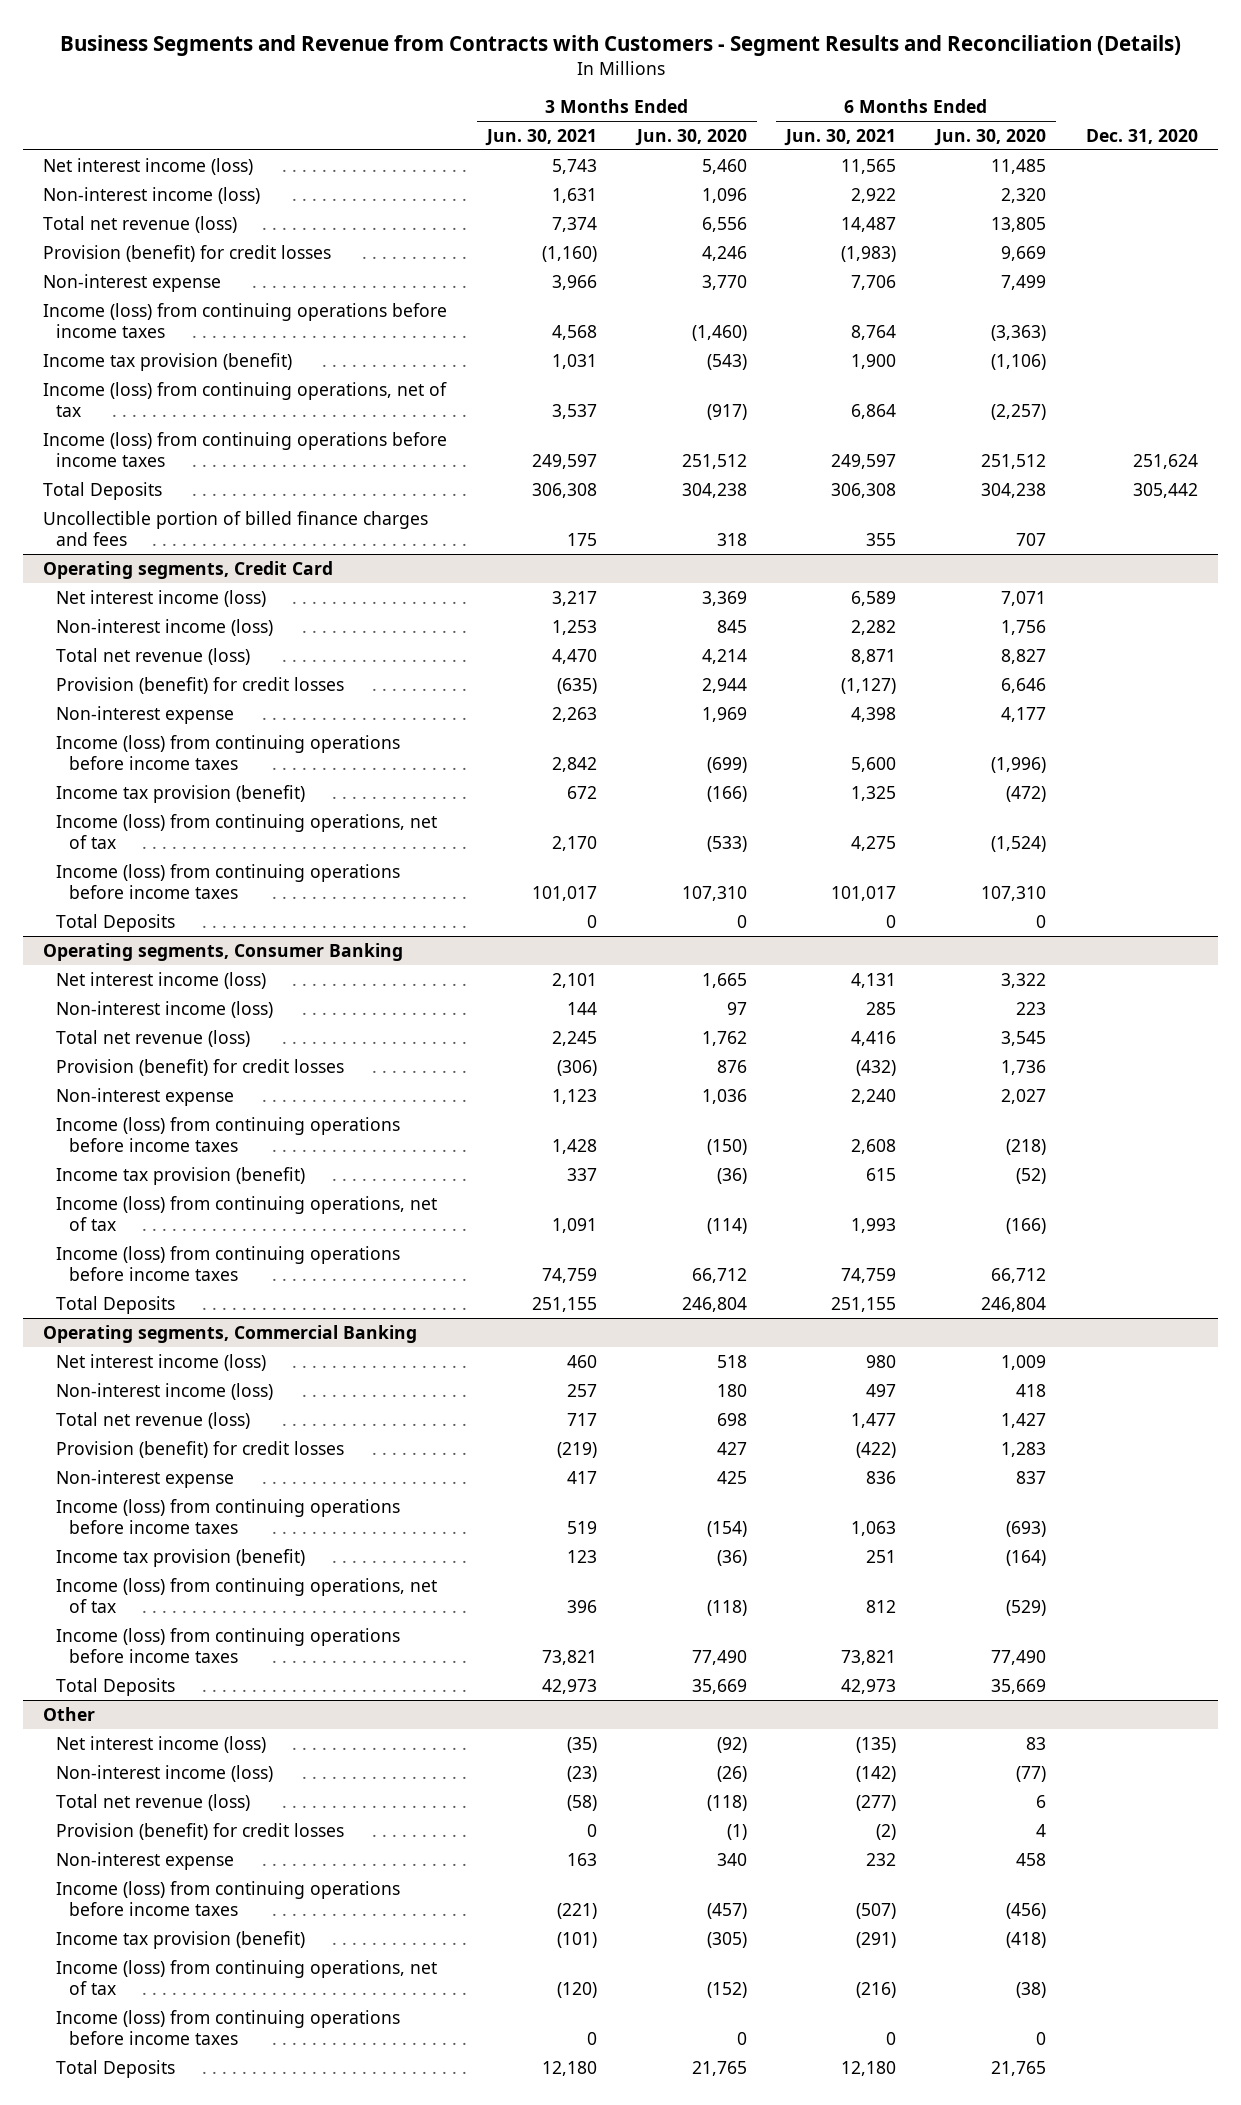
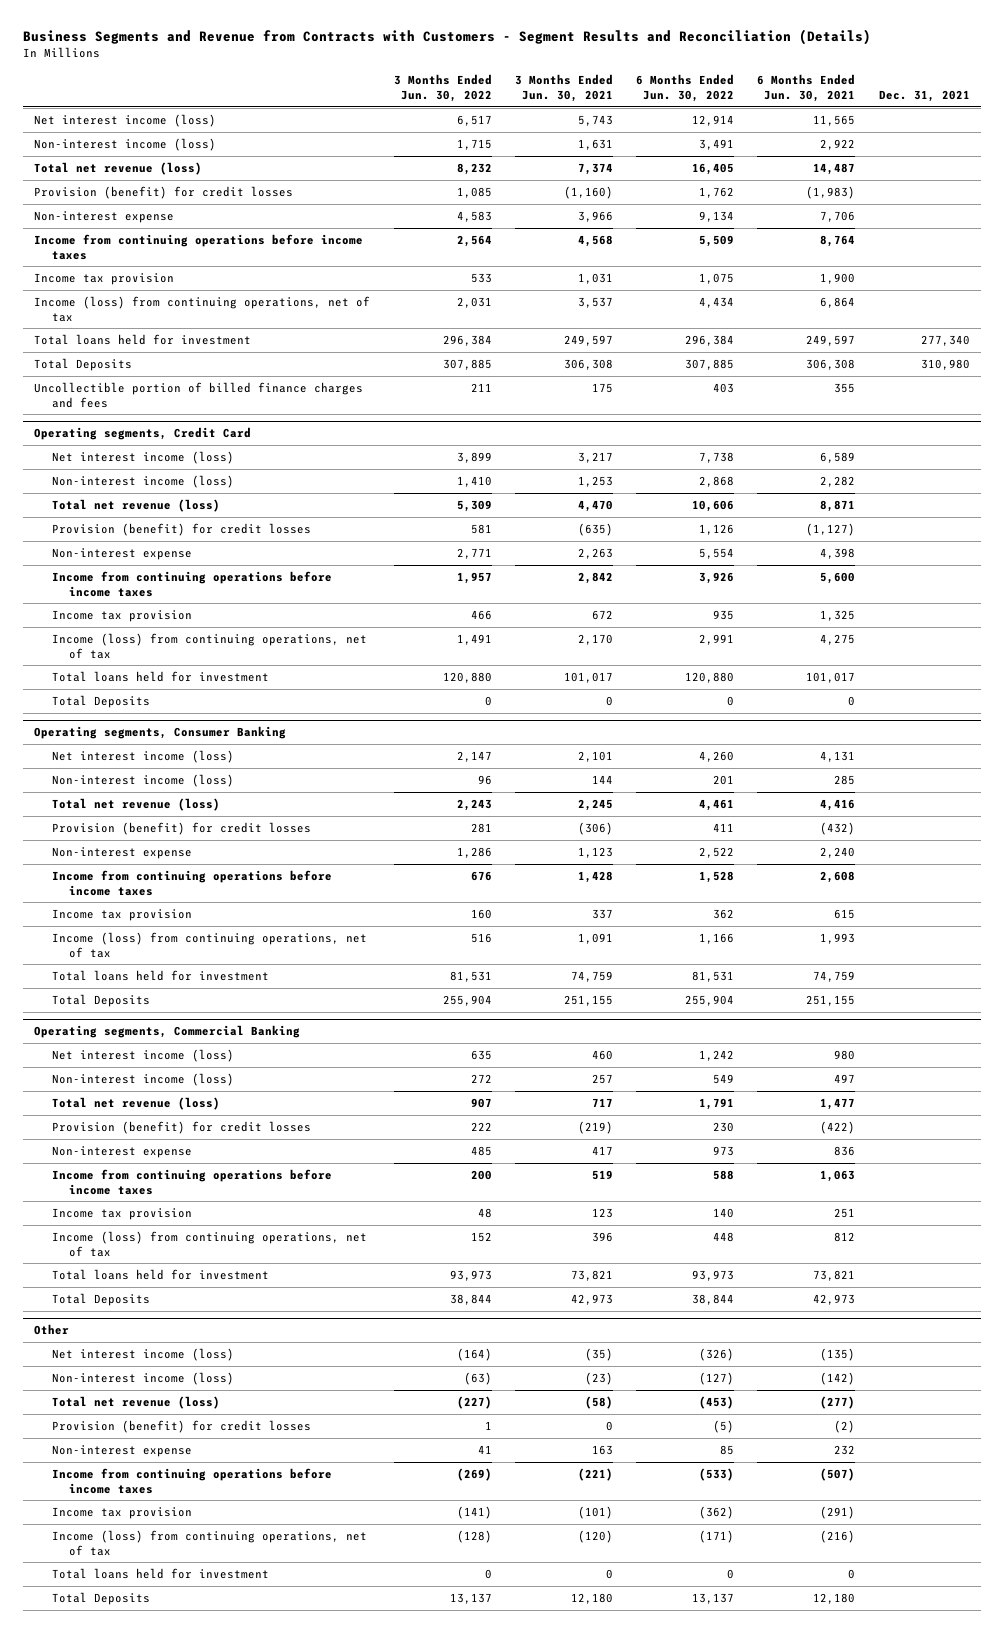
[634,128,747,146] Jun. 30, 2020 -> none
[934,128,1047,146] Jun. 30, 2020 -> none
[1085,128,1198,144] Dec. 31, 2020 -> none
none -> [393,74,492,102] 3 Months Ended Jun. 30, 2022
none -> [636,74,735,102] 6 Months Ended Jun. 30, 2022
none -> [878,89,970,102] Dec. 31, 2021
[43,302,448,338] Income (loss) from continuing operations before income taxes -> [34,233,364,260] Income from continuing operations before income taxes
[43,352,293,371] Income tax provision (benefit) -> [34,272,175,285] Income tax provision
[43,431,448,467] Income (loss) from continuing operations before income taxes -> [34,333,252,345] Total loans held for investment
[56,734,401,770] Income (loss) from continuing operations before income taxes -> [51,570,332,597] Income from continuing operations before income taxes
[56,784,306,803] Income tax provision (benefit) -> [51,609,192,622] Income tax provision
[56,863,401,899] Income (loss) from continuing operations before income taxes -> [51,670,269,682] Total loans held for investment
[56,1116,401,1152] Income (loss) from continuing operations before income taxes -> [51,869,332,896] Income from continuing operations before income taxes
[56,1166,306,1185] Income tax provision (benefit) -> [51,908,192,921] Income tax provision
[56,1245,401,1281] Income (loss) from continuing operations before income taxes -> [51,969,269,981] Total loans held for investment
[56,1498,401,1534] Income (loss) from continuing operations before income taxes -> [51,1168,332,1195] Income from continuing operations before income taxes
[56,1548,306,1567] Income tax provision (benefit) -> [51,1207,192,1220] Income tax provision
[56,1627,401,1663] Income (loss) from continuing operations before income taxes -> [51,1268,269,1280] Total loans held for investment
[56,1880,401,1916] Income (loss) from continuing operations before income taxes -> [51,1467,332,1494] Income from continuing operations before income taxes
[56,1930,306,1949] Income tax provision (benefit) -> [51,1506,192,1519] Income tax provision
[56,2009,401,2045] Income (loss) from continuing operations before income taxes -> [51,1567,269,1579] Total loans held for investment

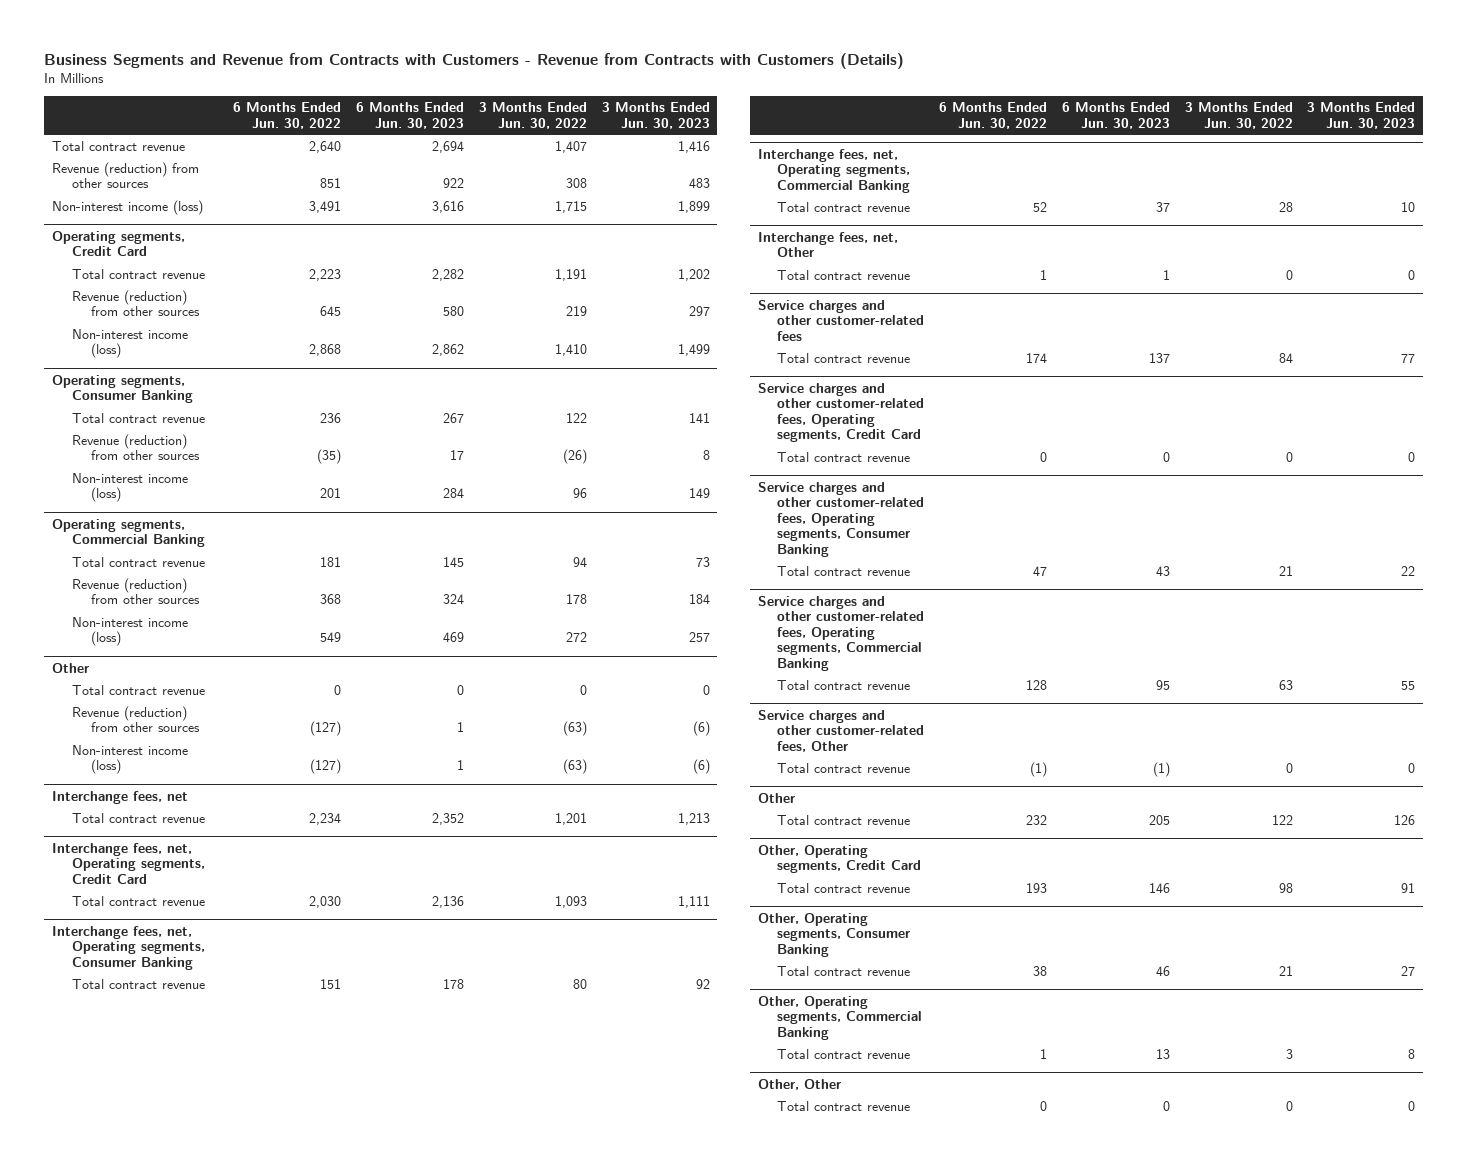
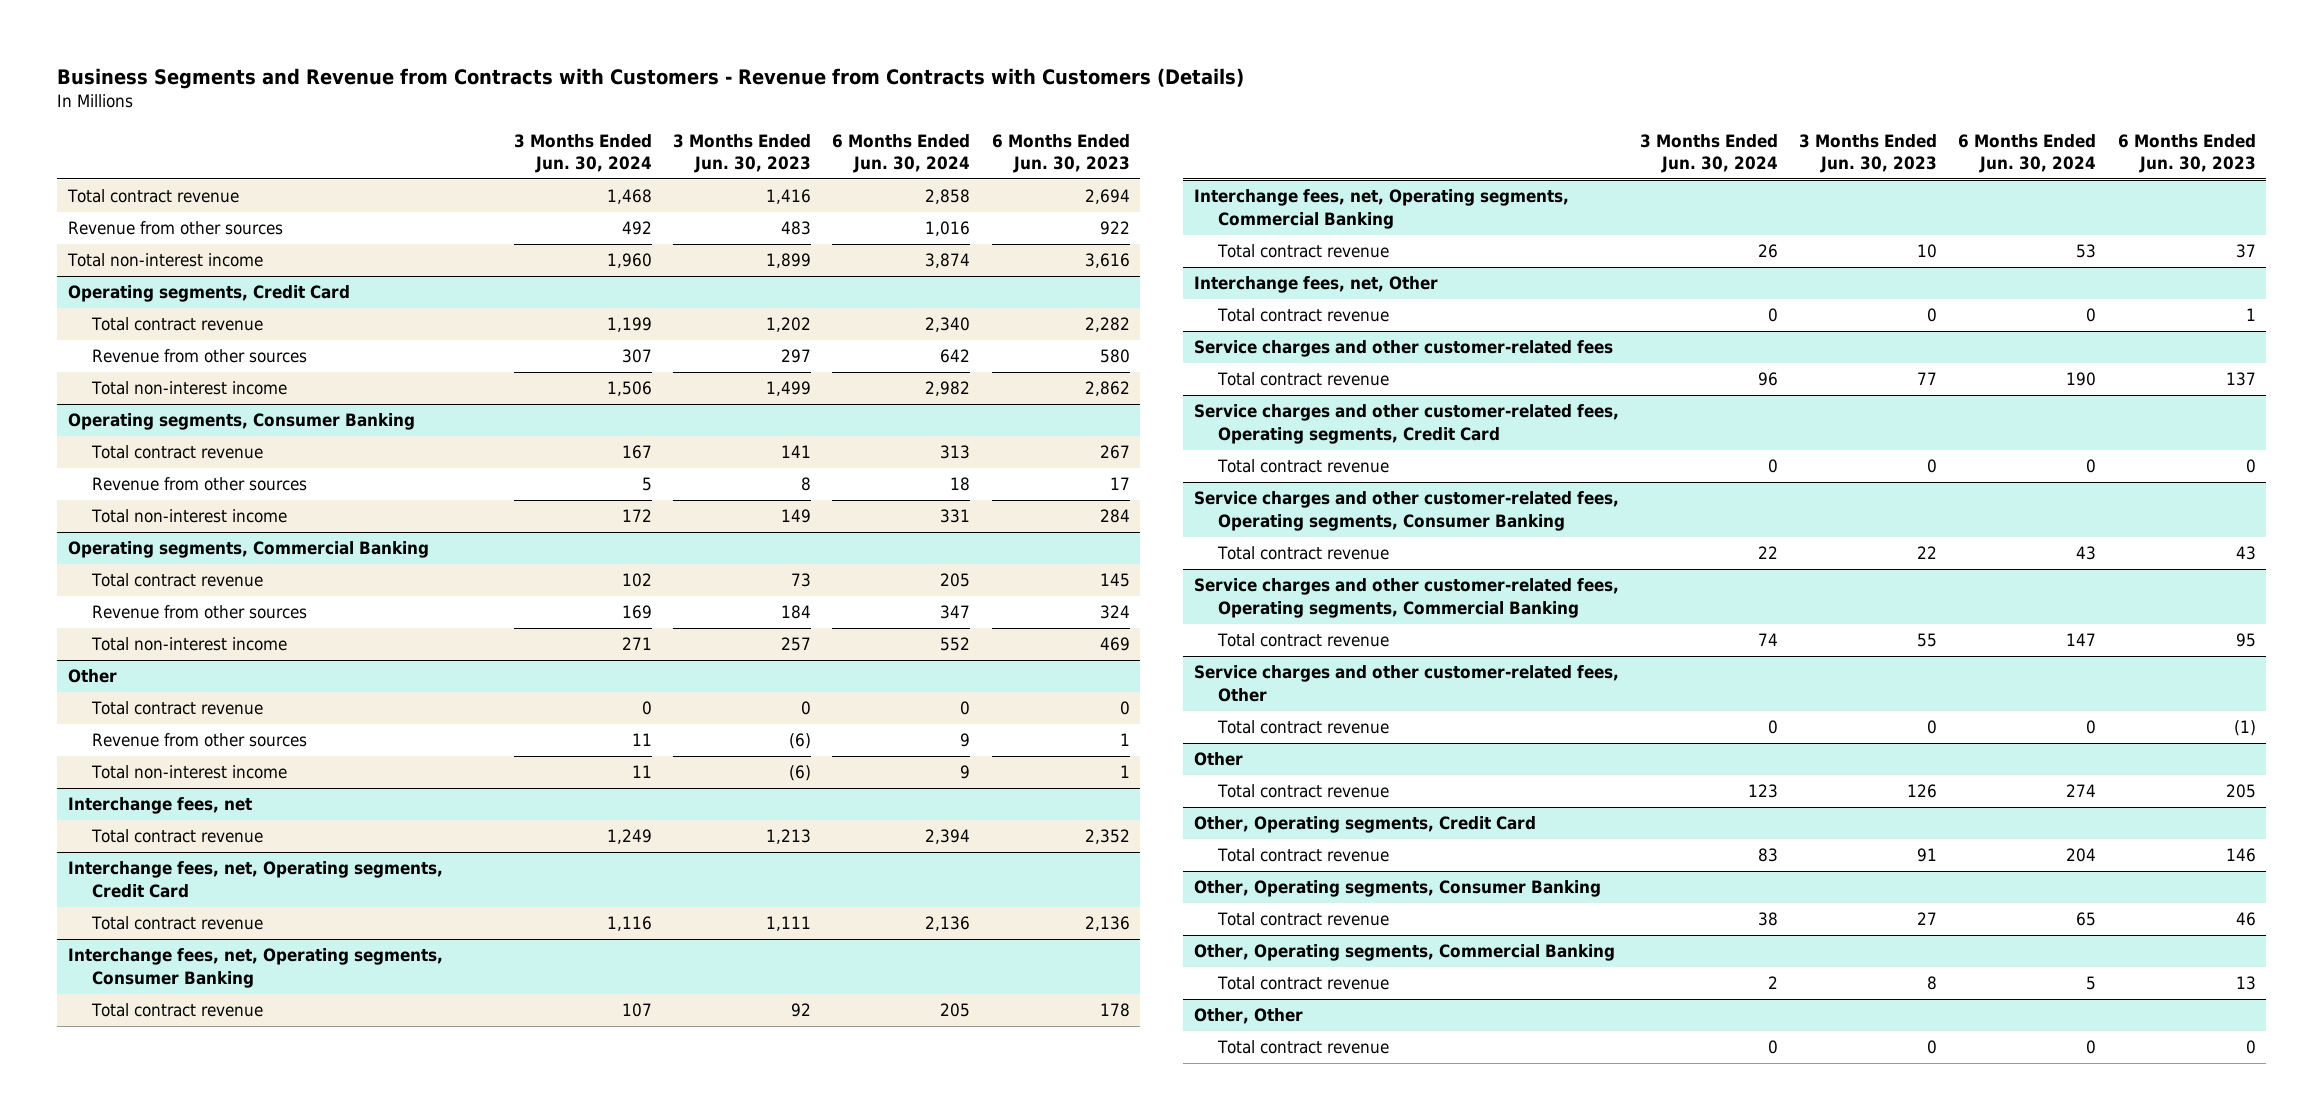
[233,102,342,129] 6 Months Ended Jun. 30, 2022 -> none
[478,102,587,129] 3 Months Ended Jun. 30, 2022 -> none
none -> [513,133,652,173] 3 Months Ended Jun. 30, 2024
none -> [832,133,971,173] 6 Months Ended Jun. 30, 2024
[51,161,199,189] Revenue (reduction) from other sources -> [67,221,283,236] Revenue from other sources
[51,199,203,215] Non-interest income (loss) -> [66,253,263,268] Total non-interest income
[71,289,201,317] Revenue (reduction) from other sources -> [91,349,307,364] Revenue from other sources
[71,328,188,359] Non-interest income (loss) -> [90,381,287,396] Total non-interest income
[71,433,201,461] Revenue (reduction) from other sources -> [91,477,307,492] Revenue from other sources
[71,472,188,503] Non-interest income (loss) -> [90,509,287,524] Total non-interest income
[71,577,201,605] Revenue (reduction) from other sources -> [91,605,307,620] Revenue from other sources
[71,616,188,647] Non-interest income (loss) -> [90,637,287,652] Total non-interest income
[71,705,201,733] Revenue (reduction) from other sources -> [91,733,307,748] Revenue from other sources
[71,744,188,775] Non-interest income (loss) -> [90,765,287,780] Total non-interest income

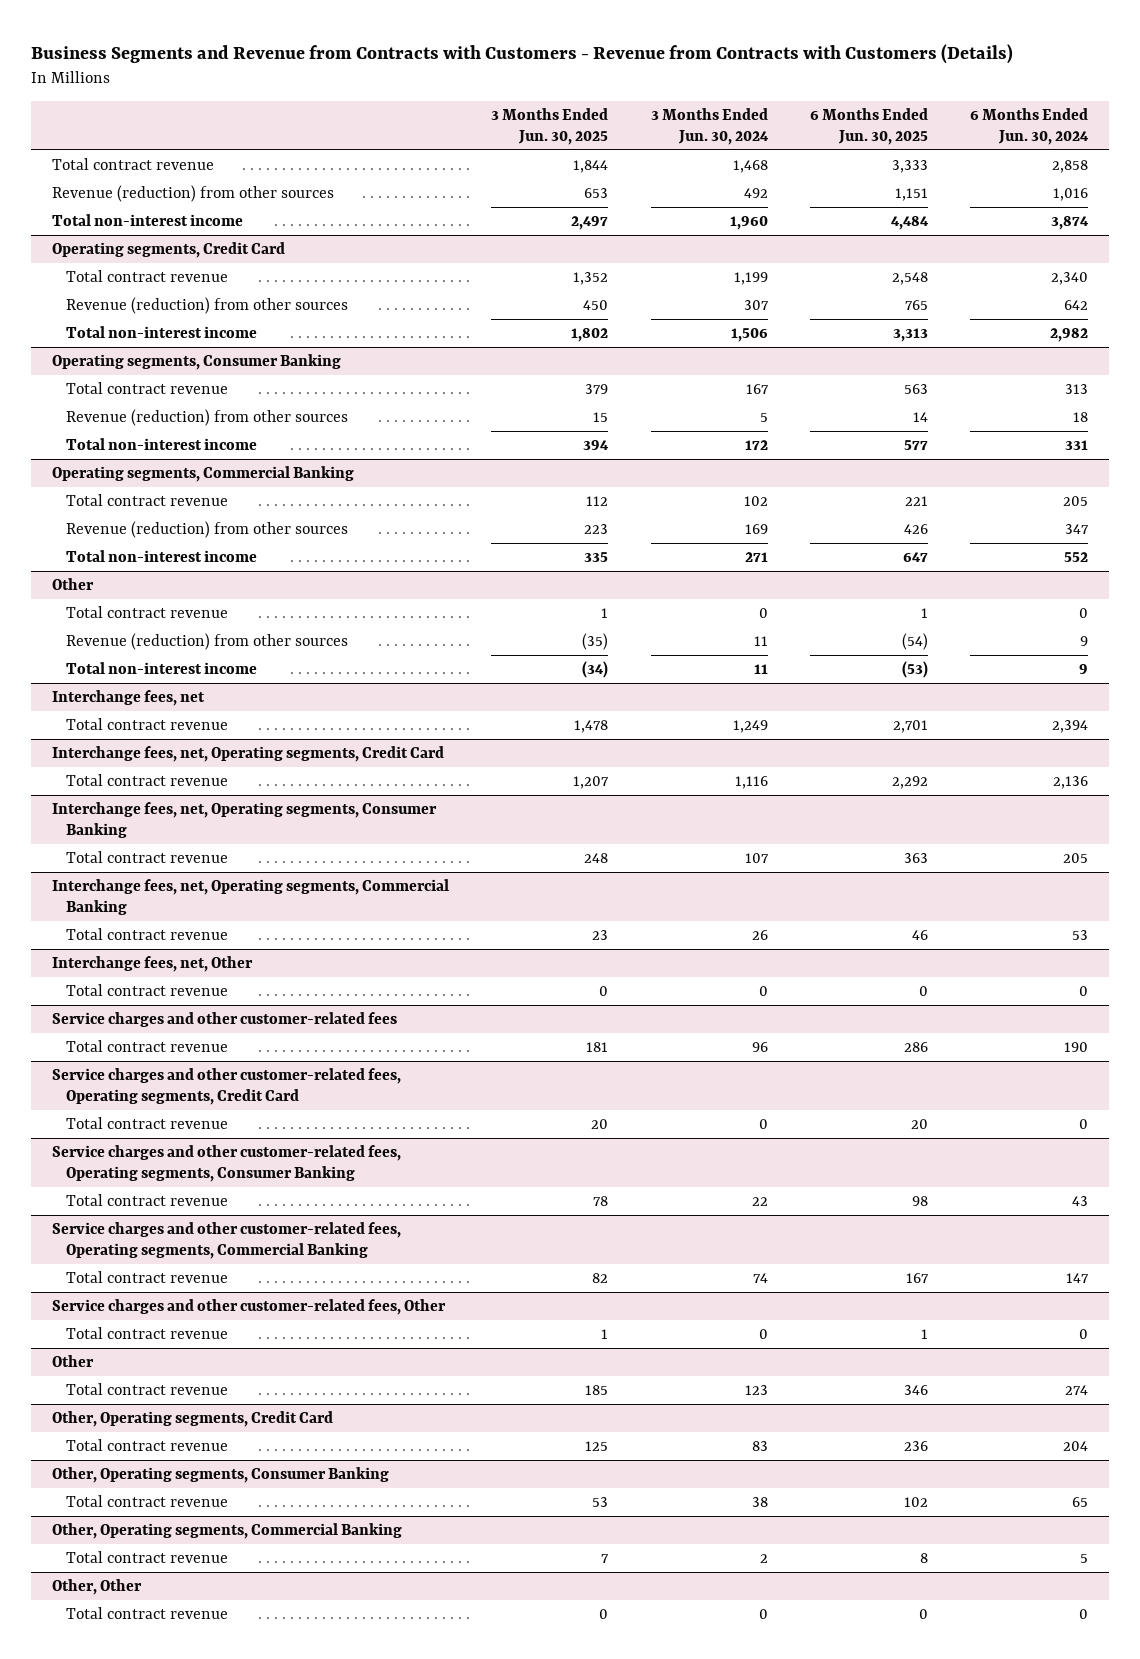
[673,133,812,173] 3 Months Ended Jun. 30, 2023 -> none
[991,133,1130,173] 6 Months Ended Jun. 30, 2023 -> none
none -> [491,108,609,145] 3 Months Ended Jun. 30, 2025
none -> [809,108,928,145] 6 Months Ended Jun. 30, 2025
[67,221,283,236] Revenue from other sources -> [52,185,335,203] Revenue (reduction) from other sources
[91,349,307,364] Revenue from other sources -> [66,297,349,315] Revenue (reduction) from other sources
[91,477,307,492] Revenue from other sources -> [66,409,349,427] Revenue (reduction) from other sources
[91,605,307,620] Revenue from other sources -> [66,521,349,539] Revenue (reduction) from other sources
[91,733,307,748] Revenue from other sources -> [66,633,349,651] Revenue (reduction) from other sources

